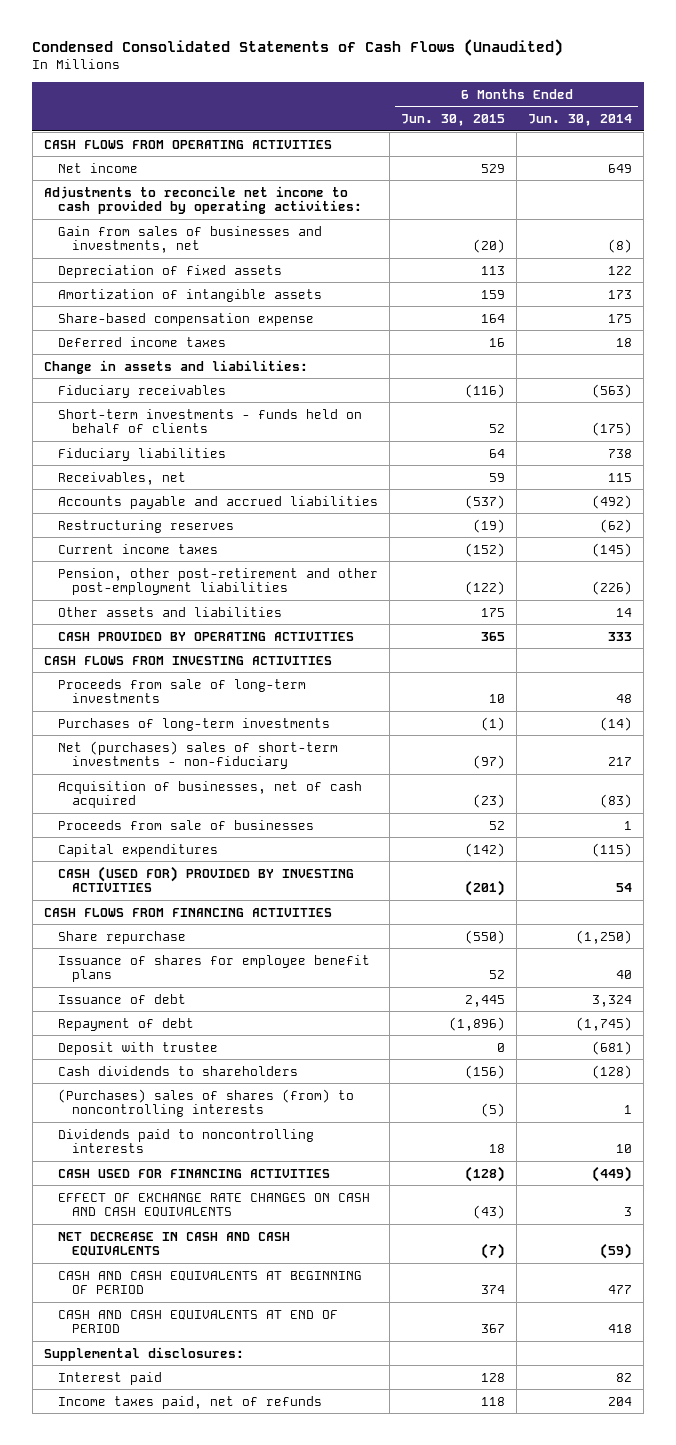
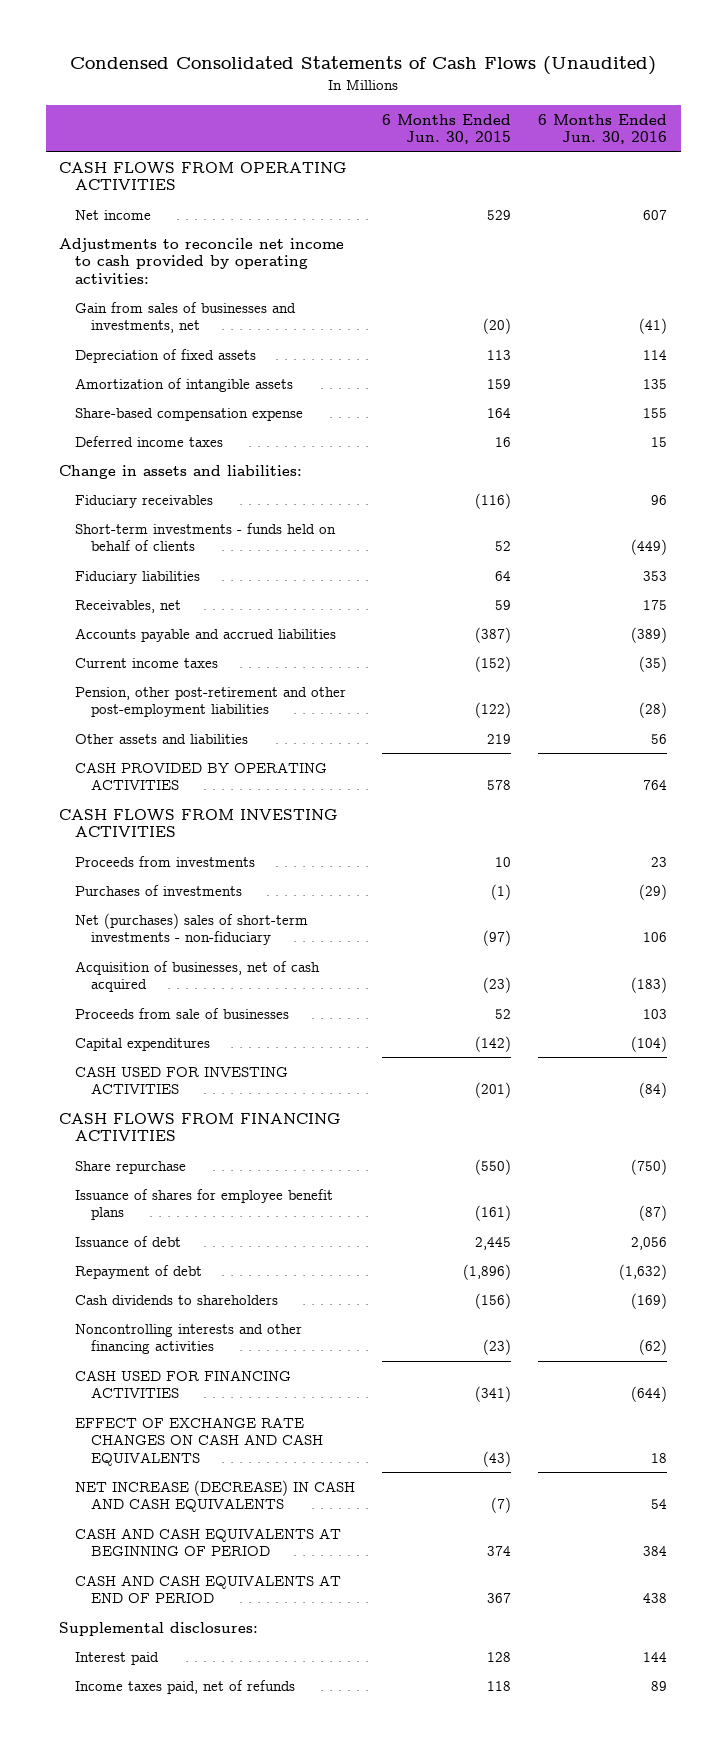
[528,114,633,127] Jun. 30, 2014 -> none
none -> [538,113,668,145] 6 Months Ended Jun. 30, 2016
[58,519,235,533] Restructuring reserves -> none
[465,494,506,509] (537) -> [475,626,512,643] (387)
[481,607,506,617] 175 -> [487,733,512,744] 219
[481,631,506,641] 365 -> [487,780,512,791] 578
[58,678,307,704] Proceeds from sale of long-term investments -> [75,855,256,867] Proceeds from investments
[58,717,331,731] Purchases of long-term investments -> [75,884,243,896] Purchases of investments
[58,865,355,893] CASH (USED FOR) PROVIDED BY INVESTING ACTIVITIES -> [75,1065,289,1095] CASH USED FOR INVESTING ACTIVITIES
[489,970,506,980] 52 -> [475,1205,512,1222] (161)
[58,1041,219,1055] Deposit with trustee -> none
[58,1088,355,1118] (Purchases) sales of shares (from) to noncontrolling interests -> none
[58,1128,315,1154] Dividends paid to noncontrolling interests -> none
none -> [75,1323,303,1355] Noncontrolling interests and other financing activities
[465,1165,506,1182] (128) -> [475,1386,512,1403] (341)
[58,1231,291,1257] NET DECREASE IN CASH AND CASH EQUIVALENTS -> [75,1479,356,1513] NET INCREASE (DECREASE) IN CASH AND CASH EQUIVALENTS

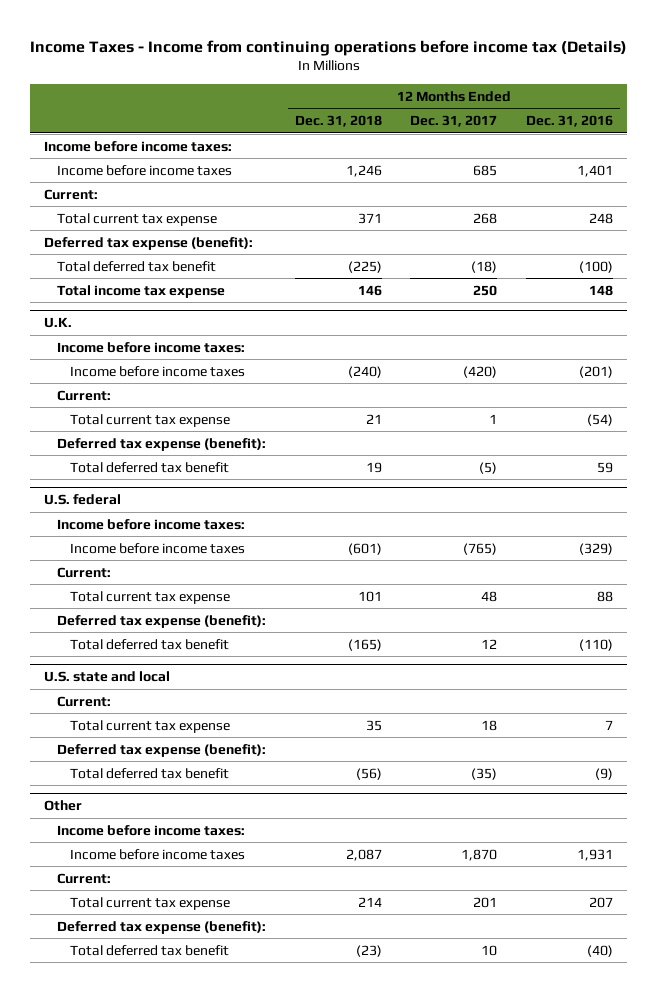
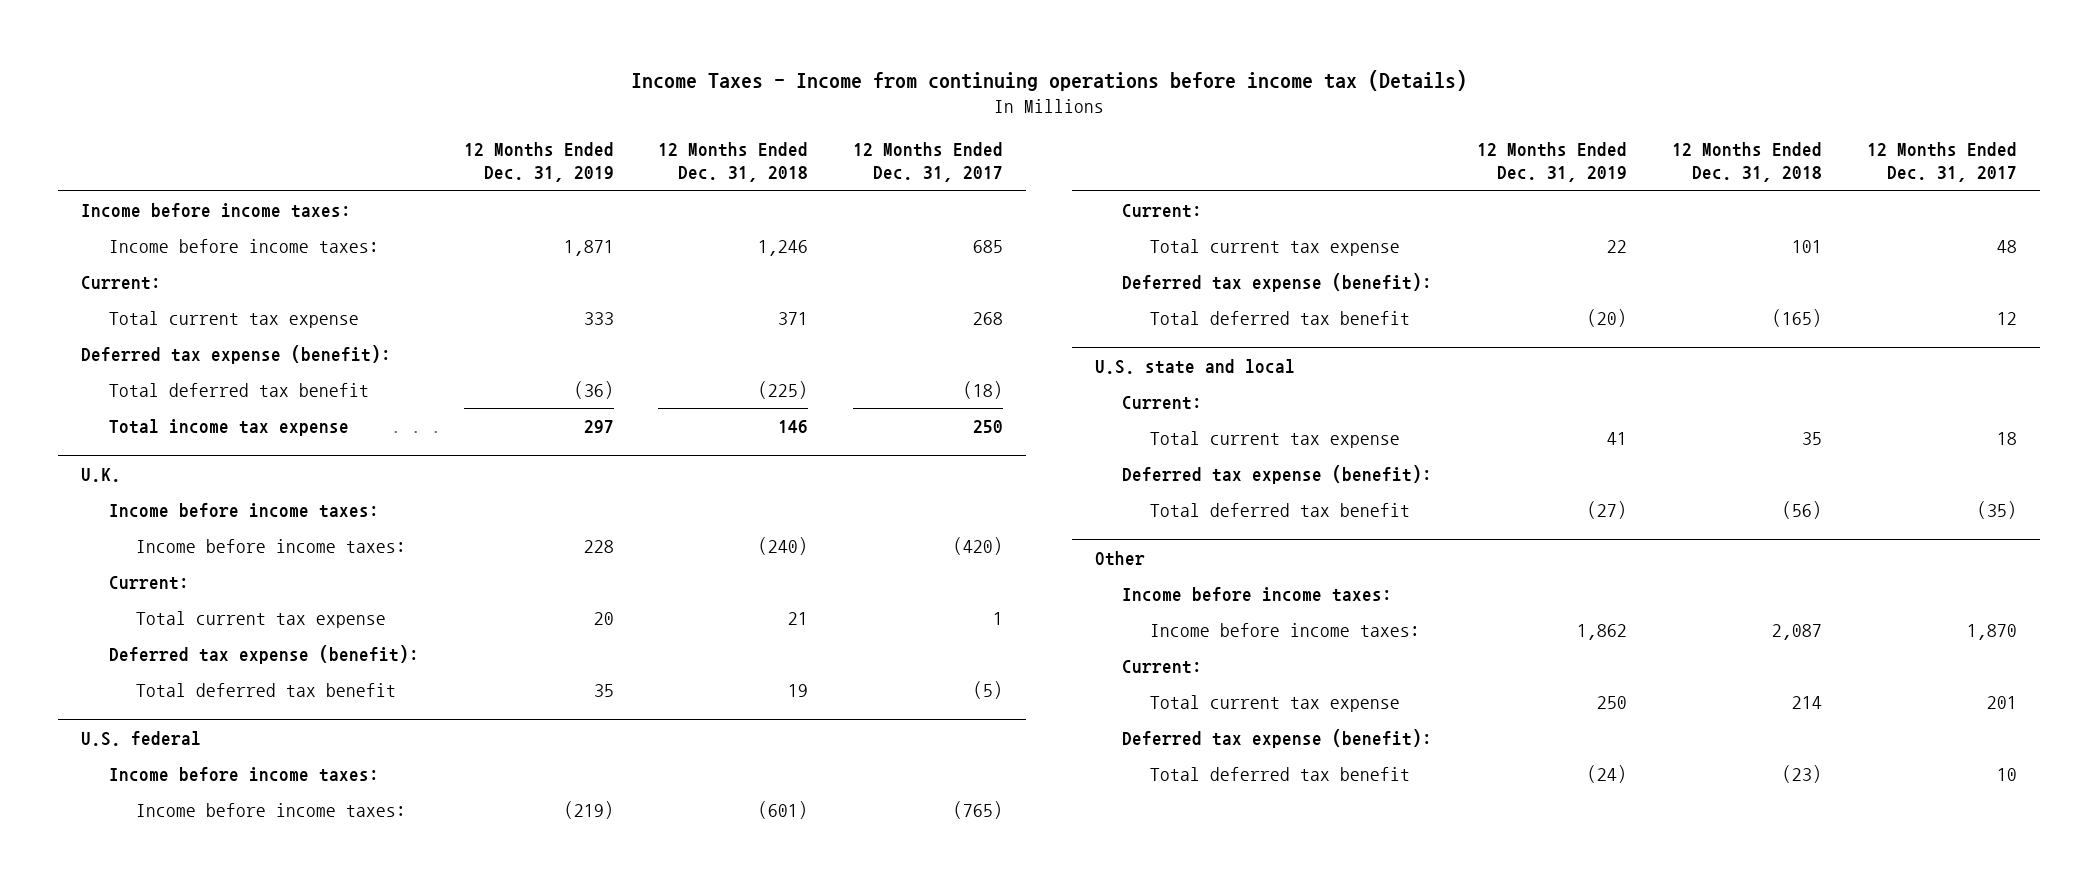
[526,115,614,128] Dec. 31, 2016 -> none
none -> [463,142,614,183] 12 Months Ended Dec. 31, 2019
[57,164,233,176] Income before income taxes -> [108,239,379,254] Income before income taxes:
[70,365,246,377] Income before income taxes -> [136,539,407,554] Income before income taxes:
[70,542,246,554] Income before income taxes -> [136,803,407,818] Income before income taxes:
[70,848,246,860] Income before income taxes -> [1150,623,1421,638] Income before income taxes:

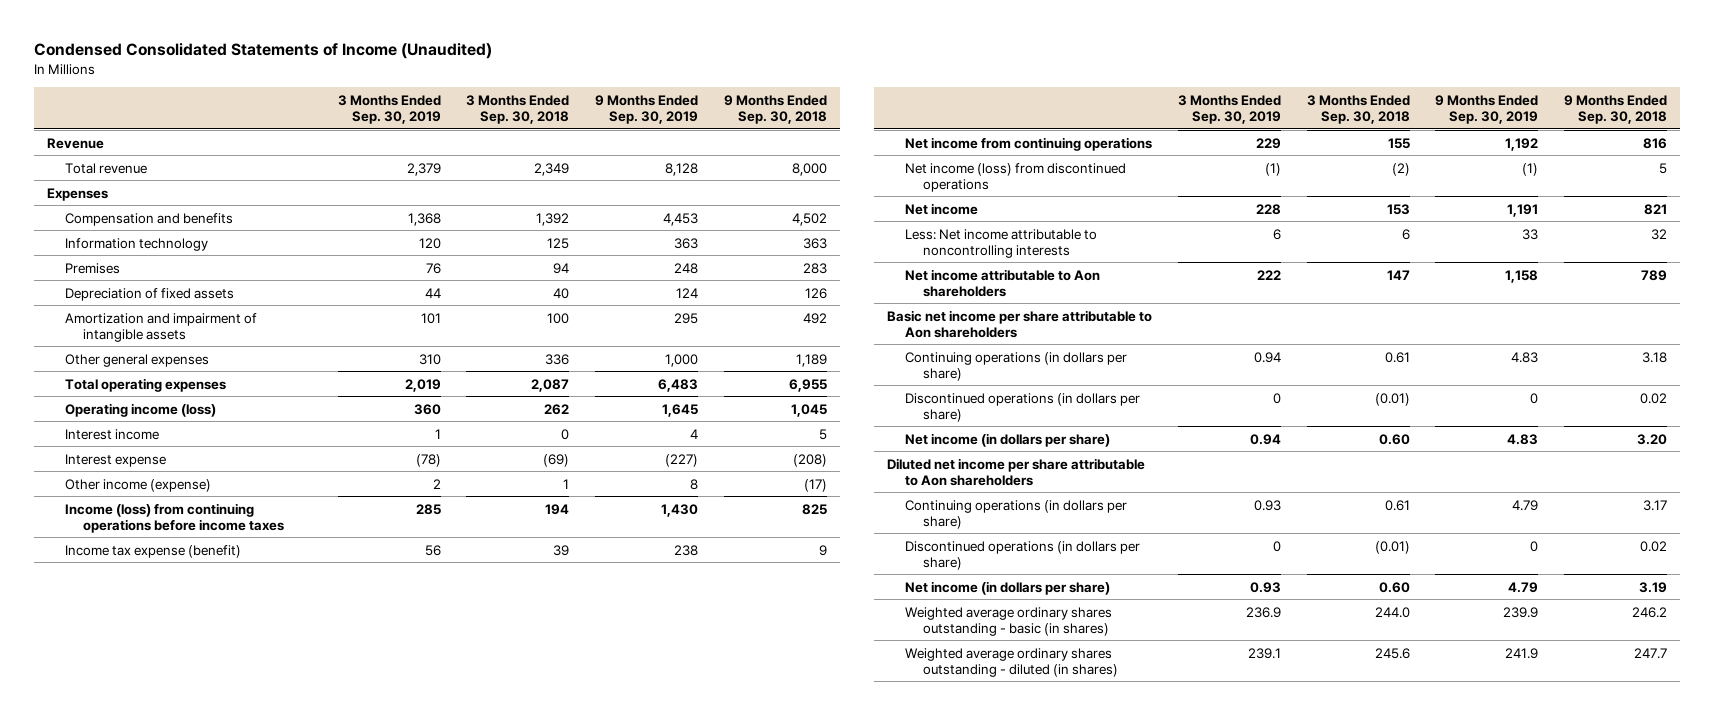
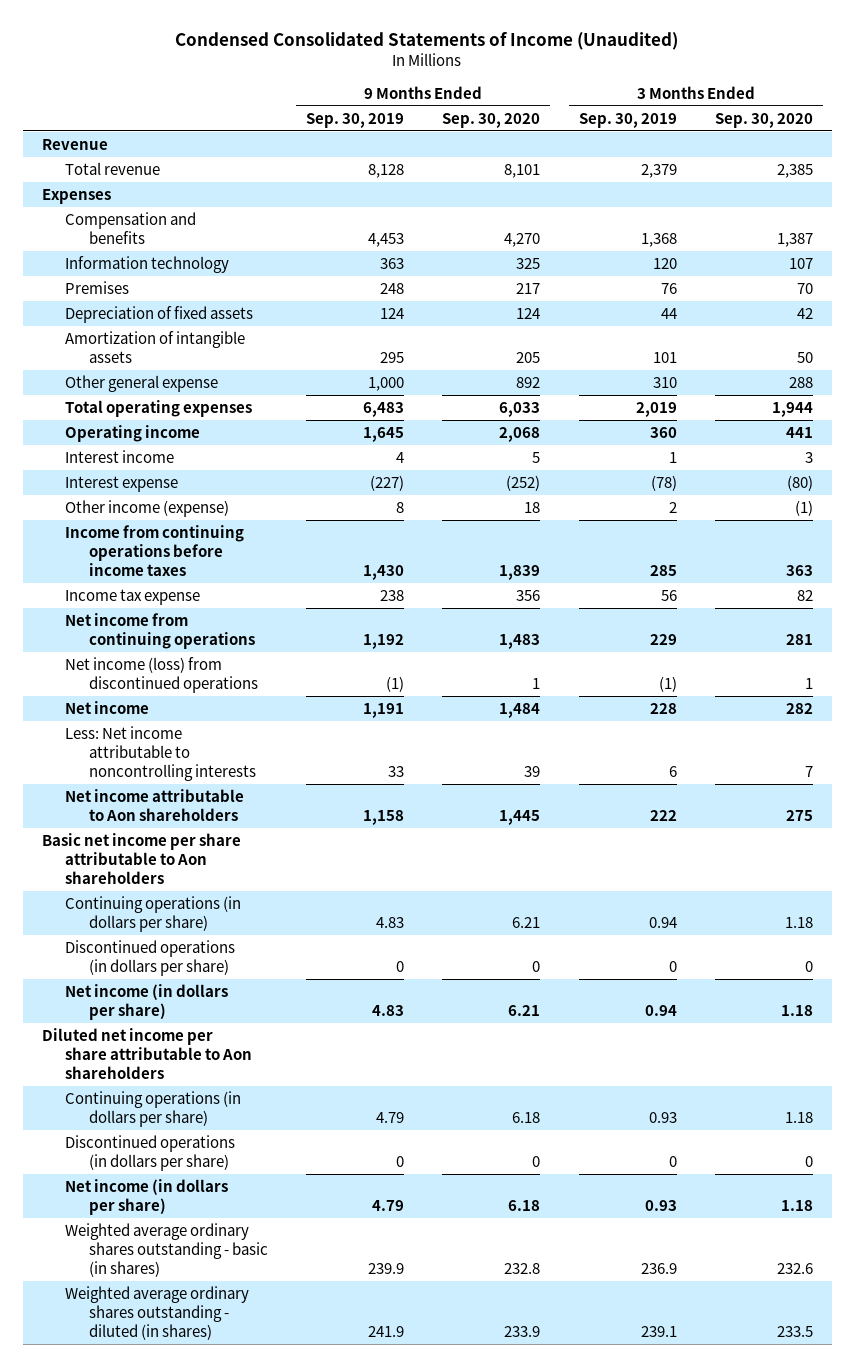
[466,94,570,124] 3 Months Ended Sep. 30, 2018 -> none
[723,94,827,124] 9 Months Ended Sep. 30, 2018 -> none
none -> [442,112,541,128] Sep. 30, 2020
none -> [715,112,814,128] Sep. 30, 2020
[64,312,257,342] Amortization and impairment of intangible assets -> [65,330,246,364] Amortization of intangible assets
[64,353,209,367] Other general expenses -> [65,374,219,392] Other general expense
[64,402,216,417] Operating income (loss) -> [65,424,201,442] Operating income
[64,502,284,533] Income (loss) from continuing operations before income taxes -> [65,524,245,577] Income from continuing operations before income taxes
[64,544,241,558] Income tax expense (benefit) -> [65,588,201,605] Income tax expense

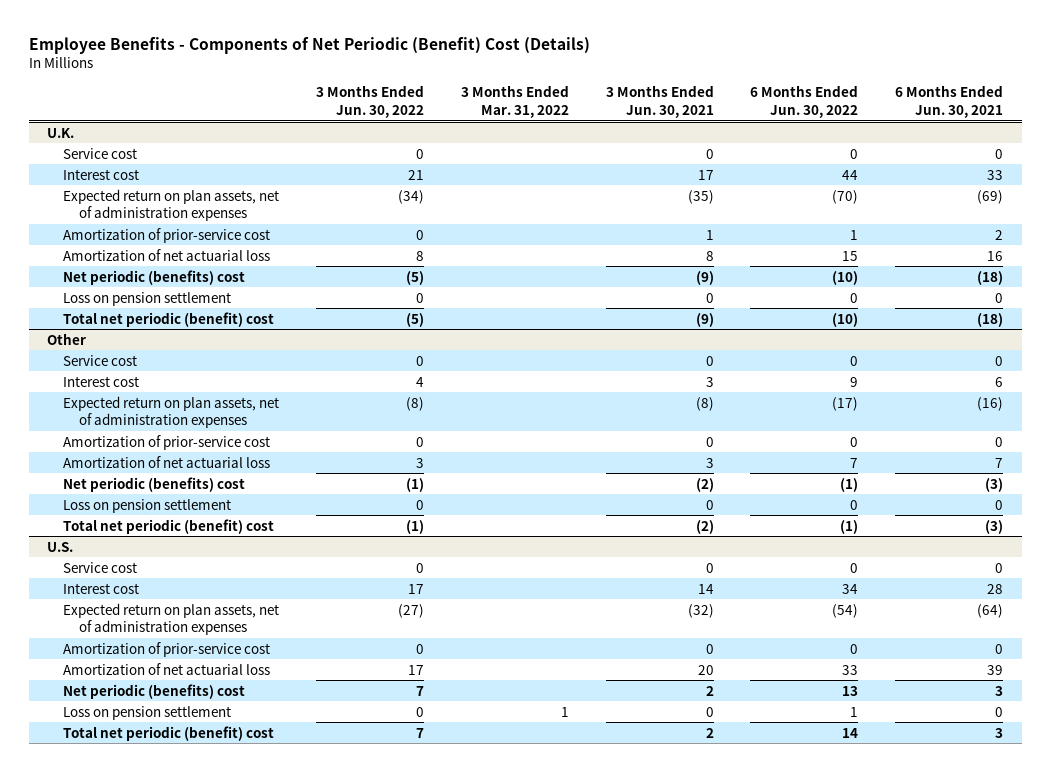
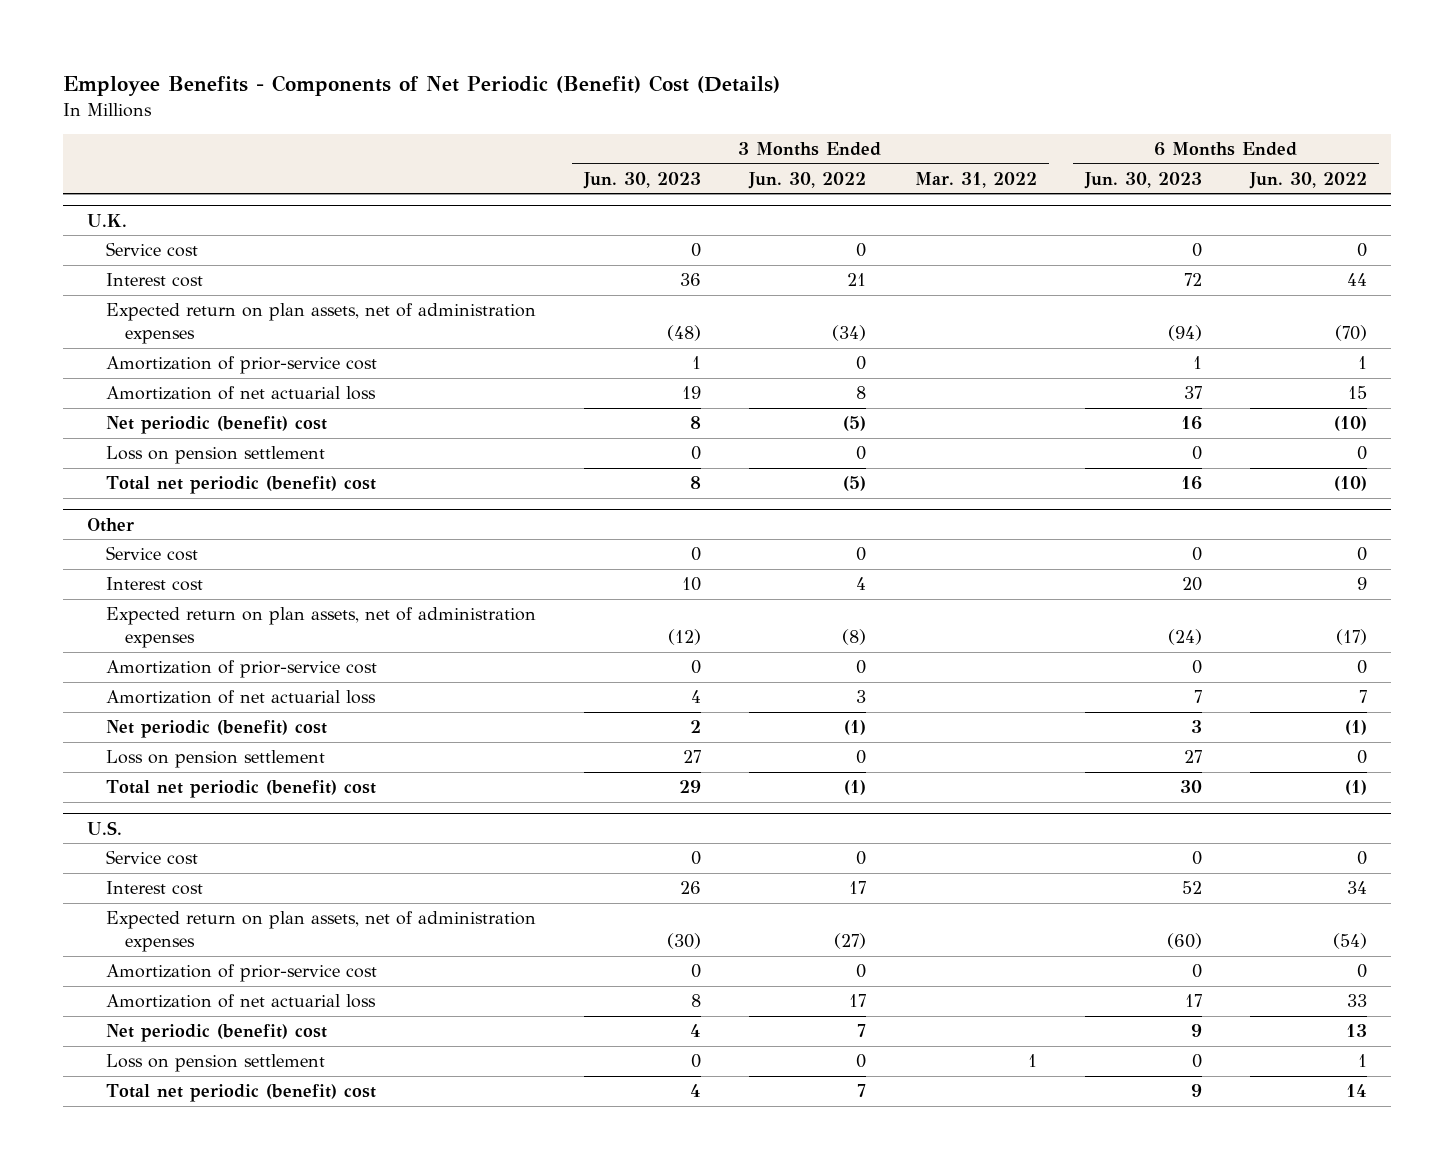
[605,85,714,118] 3 Months Ended Jun. 30, 2021 -> none
[895,85,1004,118] 6 Months Ended Jun. 30, 2021 -> none
none -> [583,171,702,189] Jun. 30, 2023
none -> [1083,171,1202,189] Jun. 30, 2023
[63,269,246,285] Net periodic (benefits) cost -> [106,416,328,435] Net periodic (benefit) cost
[63,476,246,492] Net periodic (benefits) cost -> [106,720,328,739] Net periodic (benefit) cost
[63,683,246,699] Net periodic (benefits) cost -> [106,1024,328,1043] Net periodic (benefit) cost

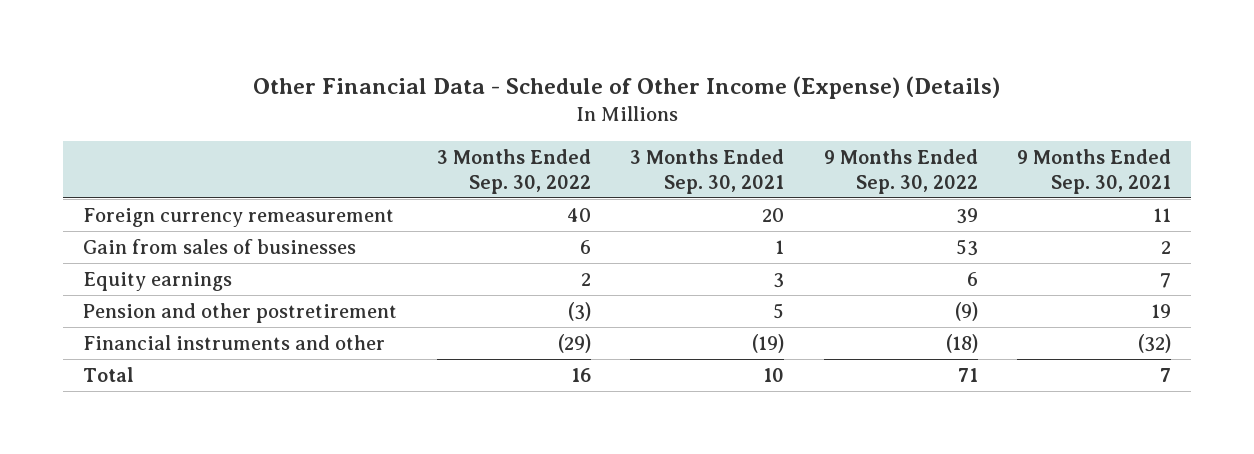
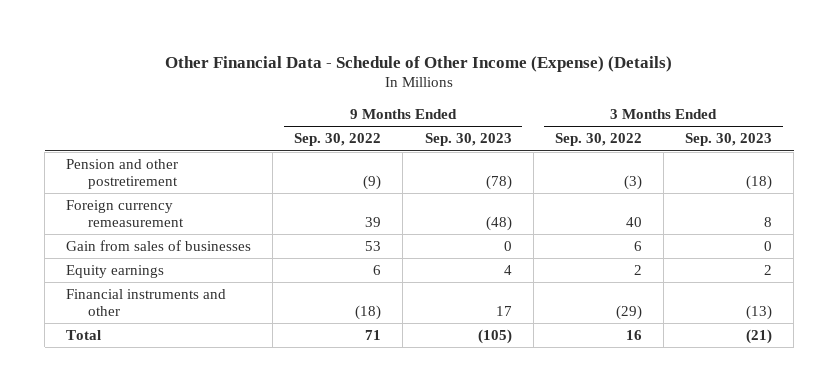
[630,148,785,194] 3 Months Ended Sep. 30, 2021 -> none
[1017,148,1172,194] 9 Months Ended Sep. 30, 2021 -> none
none -> [424,133,512,147] Sep. 30, 2023
none -> [684,133,772,147] Sep. 30, 2023
[82,302,397,323] Pension and other postretirement -> [66,158,179,190] Pension and other postretirement

